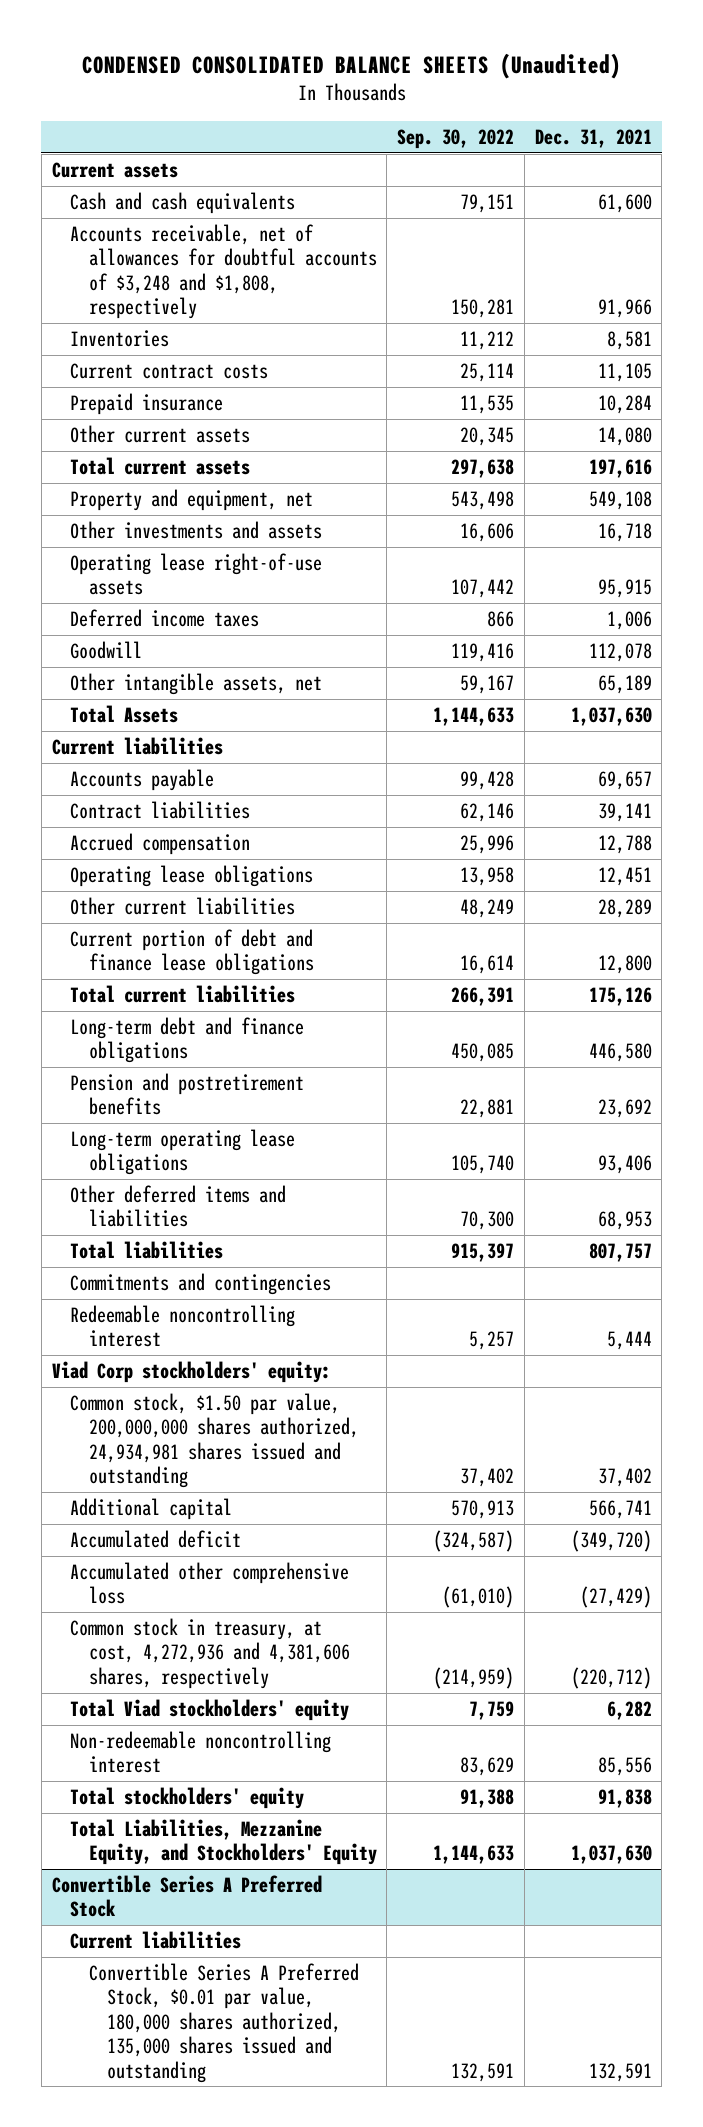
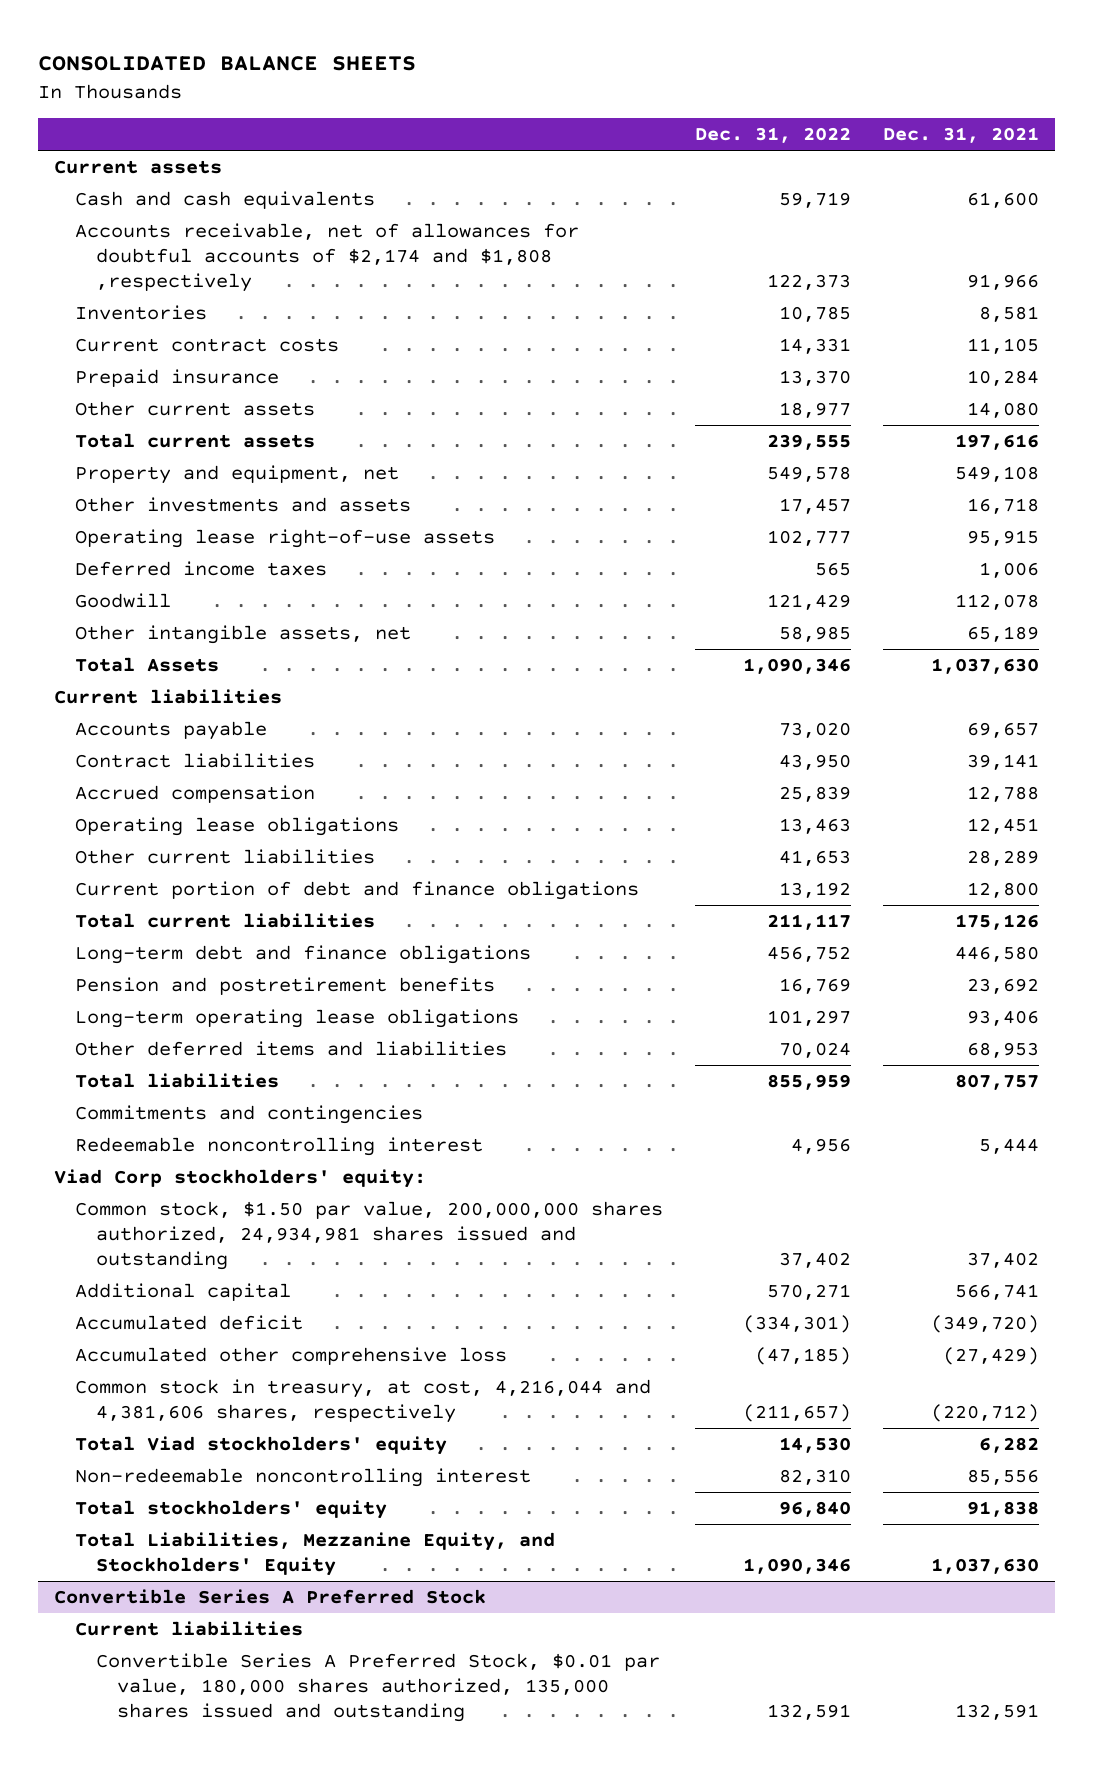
[81,52,621,79] CONDENSED CONSOLIDATED BALANCE SHEETS (Unaudited) -> [38,56,417,72] CONSOLIDATED BALANCE SHEETS
[397,128,515,149] Sep. 30, 2022 -> none
none -> [695,127,852,144] Dec. 31, 2022
[70,224,377,320] Accounts receivable, net of allowances for doubtful accounts of $3,248 and $1,808, respectively -> [75,222,580,293] Accounts receivable, net of allowances for doubtful accounts of $2,174 and $1,808 ,respectively
[70,929,314,976] Current portion of debt and finance lease obligations -> [75,880,640,900] Current portion of debt and finance obligations
[70,1618,350,1689] Common stock in treasury, at cost, 4,272,936 and 4,381,606 shares, respectively -> [75,1378,652,1424] Common stock in treasury, at cost, 4,216,044 and 4,381,606 shares, respectively

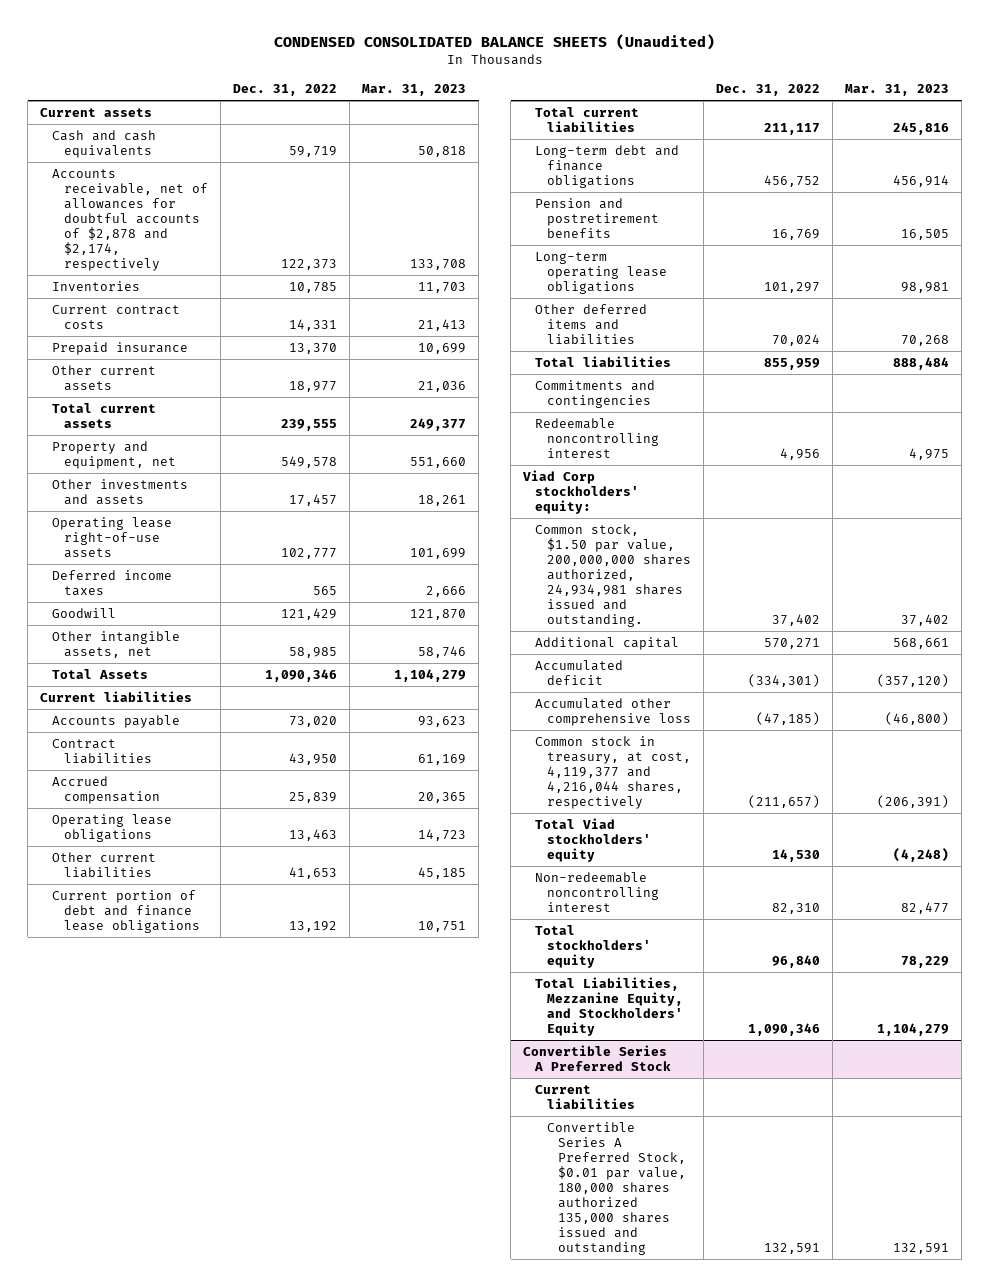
[38,56,417,72] CONSOLIDATED BALANCE SHEETS -> [273,34,715,51] CONDENSED CONSOLIDATED BALANCE SHEETS (Unaudited)
[883,127,1040,144] Dec. 31, 2021 -> none
none -> [362,84,467,97] Mar. 31, 2023
[75,222,580,293] Accounts receivable, net of allowances for doubtful accounts of $2,174 and $1,808 ,respectively -> [51,169,208,271] Accounts receivable, net of allowances for doubtful accounts of $2,878 and $2,174, respectively
[75,880,640,900] Current portion of debt and finance obligations -> [51,890,200,933] Current portion of debt and finance lease obligations
[75,1200,664,1271] Common stock, $1.50 par value, 200,000,000 shares authorized, 24,934,981 shares issued and outstanding -> [534,524,691,627] Common stock, $1.50 par value, 200,000,000 shares authorized, 24,934,981 shares issued and outstanding.
[75,1378,652,1424] Common stock in treasury, at cost, 4,216,044 and 4,381,606 shares, respectively -> [534,736,691,809] Common stock in treasury, at cost, 4,119,377 and 4,216,044 shares, respectively
[96,1652,661,1723] Convertible Series A Preferred Stock, $0.01 par value, 180,000 shares authorized, 135,000 shares issued and outstanding -> [546,1122,687,1255] Convertible Series A Preferred Stock, $0.01 par value, 180,000 shares authorized 135,000 shares issued and outstanding

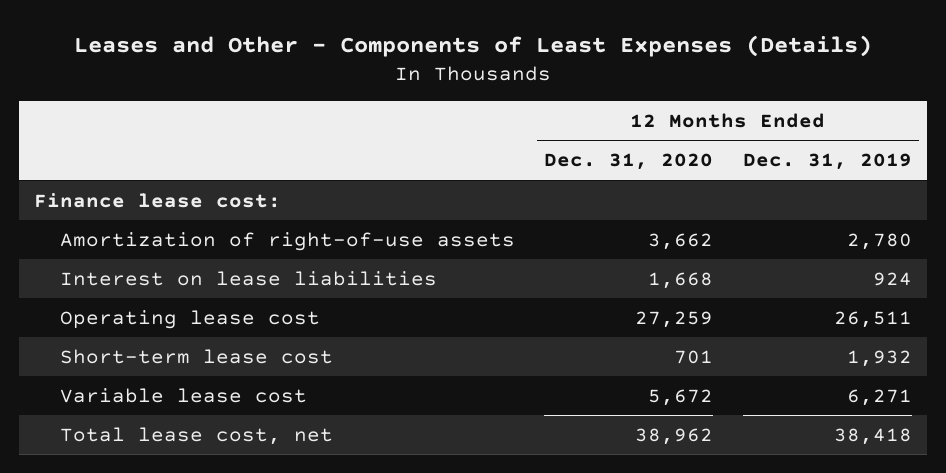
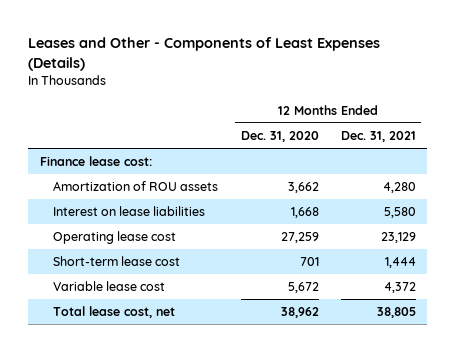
[742,153,912,171] Dec. 31, 2019 -> none
none -> [340,131,416,143] Dec. 31, 2021
[59,231,515,251] Amortization of right-of-use assets -> [53,181,219,192] Amortization of ROU assets

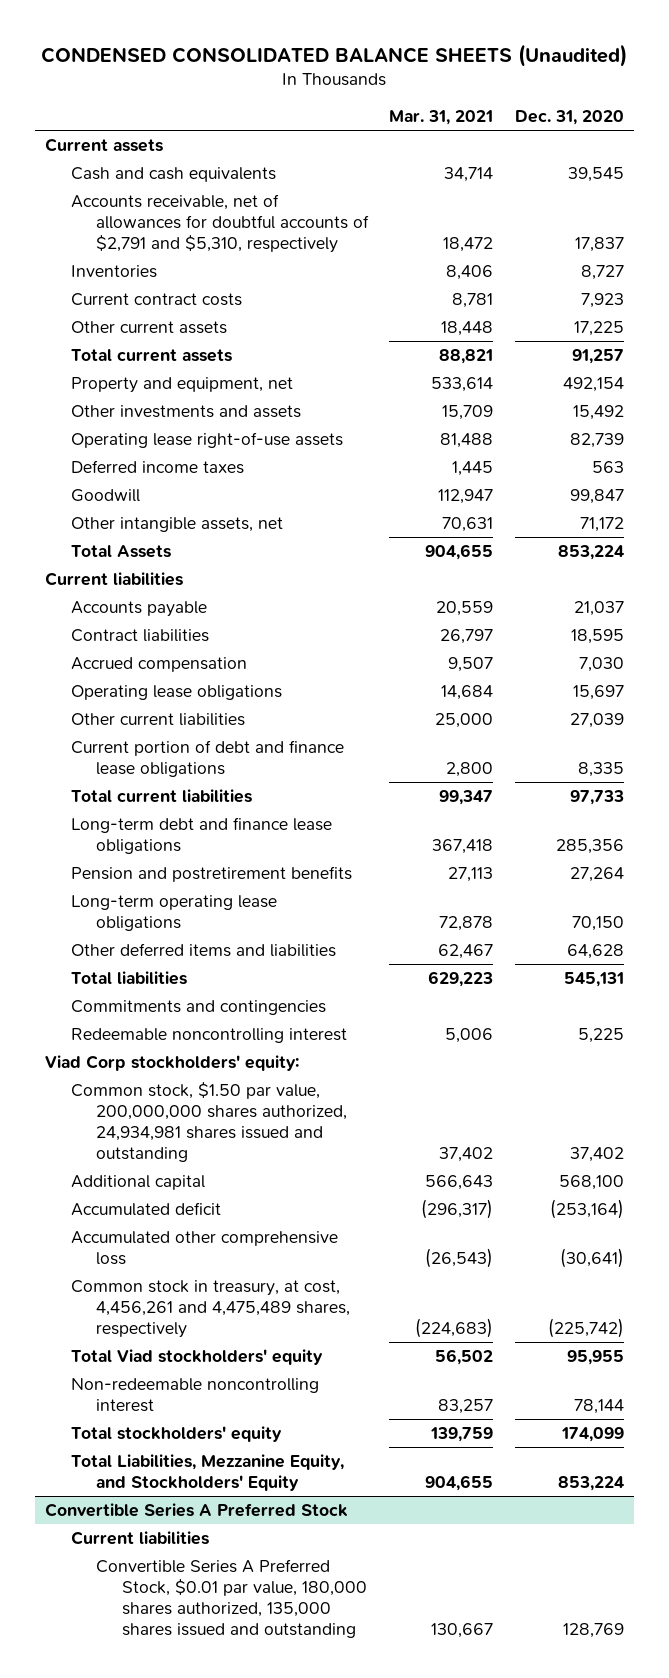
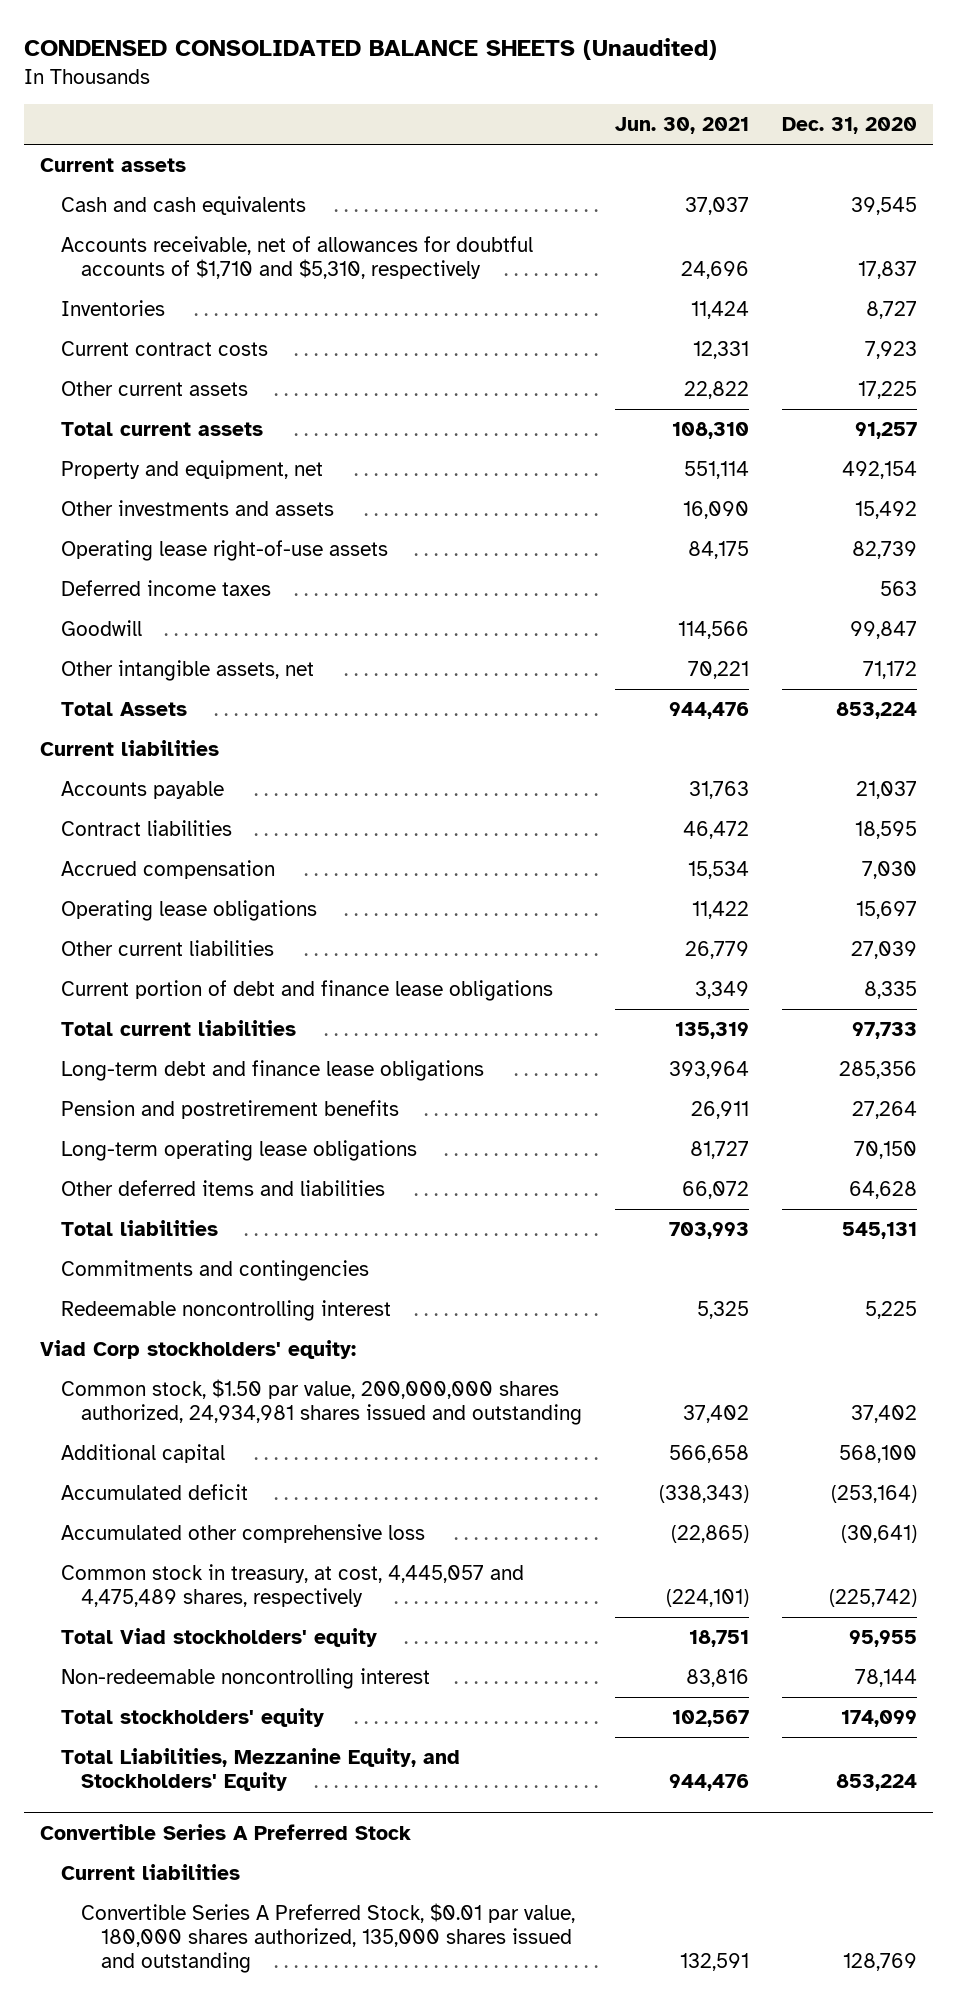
[389,110,494,126] Mar. 31, 2021 -> none
none -> [614,117,749,135] Jun. 30, 2021
[70,193,370,254] Accounts receivable, net of allowances for doubtful accounts of $2,791 and $5,310, respectively -> [60,235,533,279] Accounts receivable, net of allowances for doubtful accounts of $1,710 and $5,310, respectively
[70,1279,351,1339] Common stock in treasury, at cost, 4,456,261 and 4,475,489 shares, respectively -> [60,1563,524,1607] Common stock in treasury, at cost, 4,445,057 and 4,475,489 shares, respectively

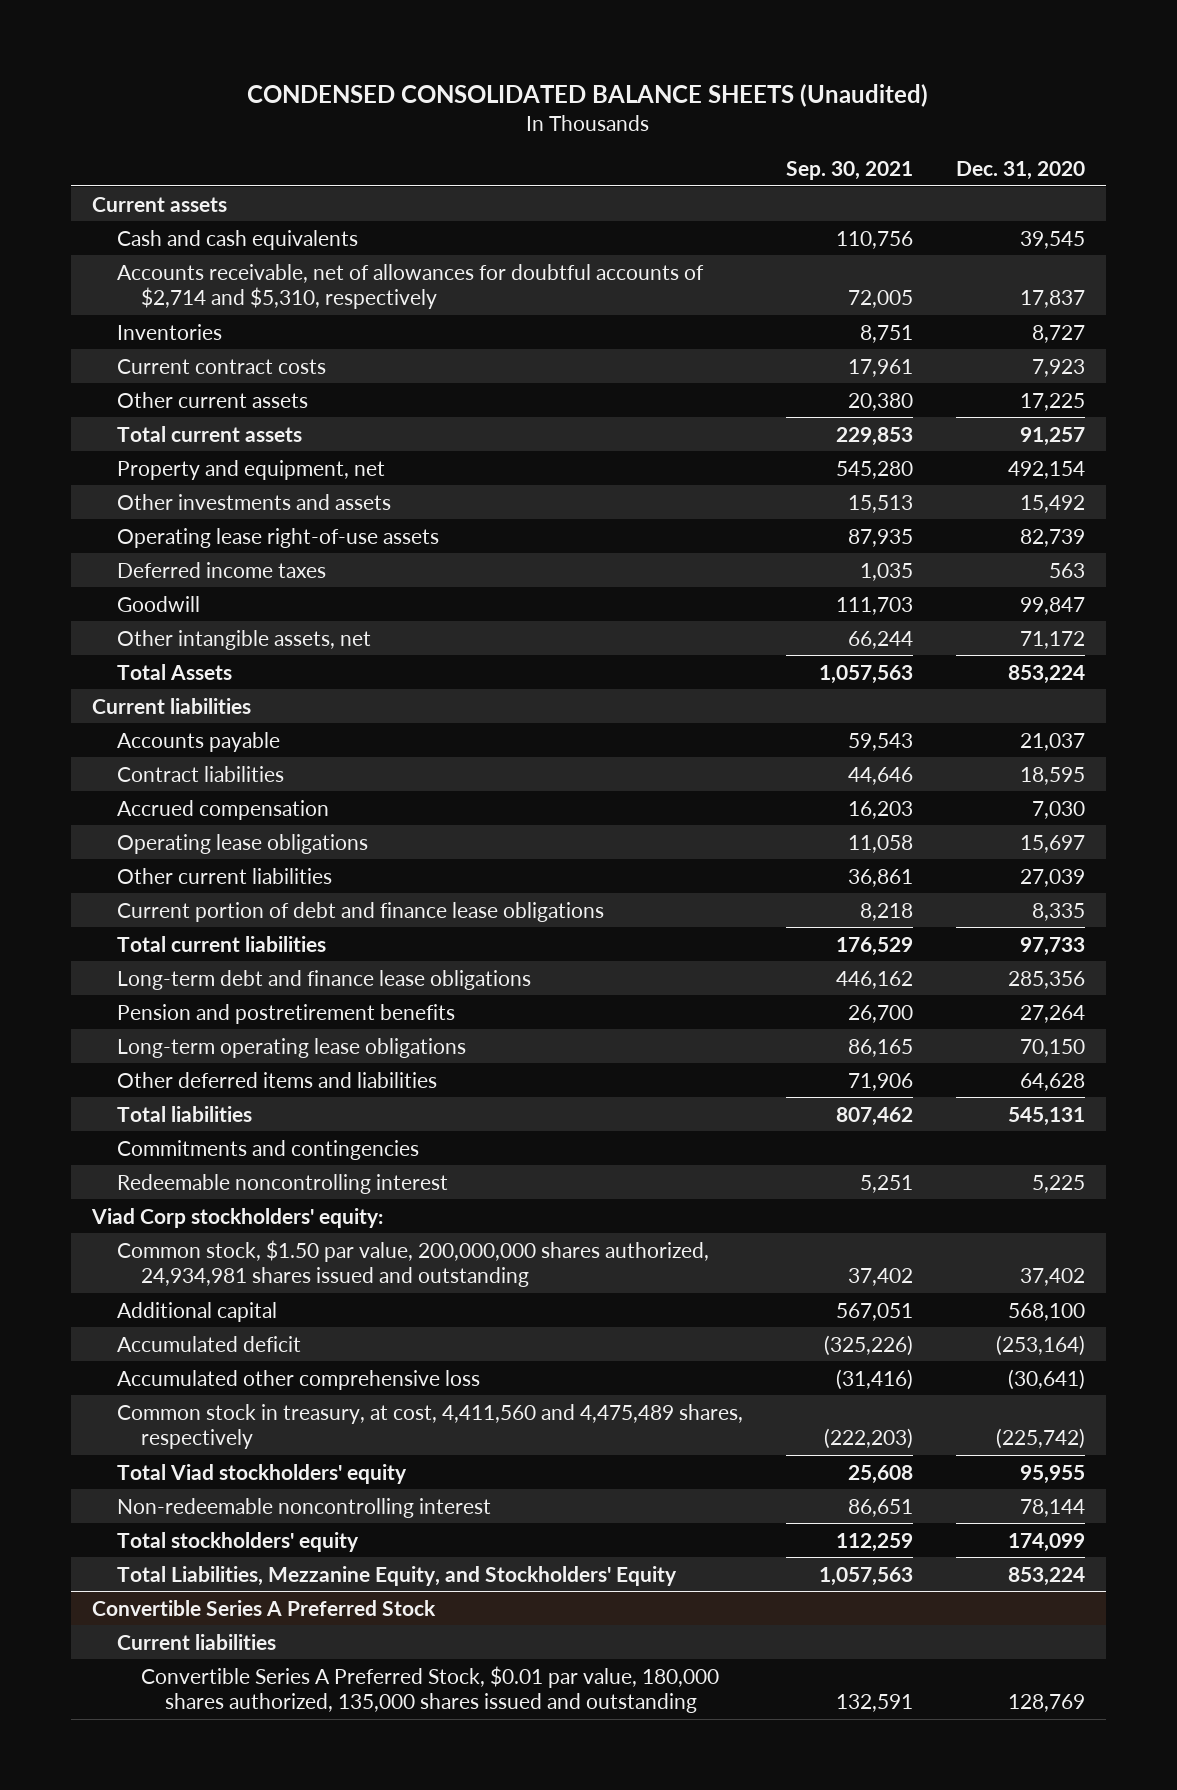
[614,117,749,135] Jun. 30, 2021 -> none
none -> [785,161,913,181] Sep. 30, 2021
[60,235,533,279] Accounts receivable, net of allowances for doubtful accounts of $1,710 and $5,310, respectively -> [116,263,704,309] Accounts receivable, net of allowances for doubtful accounts of $2,714 and $5,310, respectively
[60,1563,524,1607] Common stock in treasury, at cost, 4,445,057 and 4,475,489 shares, respectively -> [116,1403,743,1449] Common stock in treasury, at cost, 4,411,560 and 4,475,489 shares, respectively

